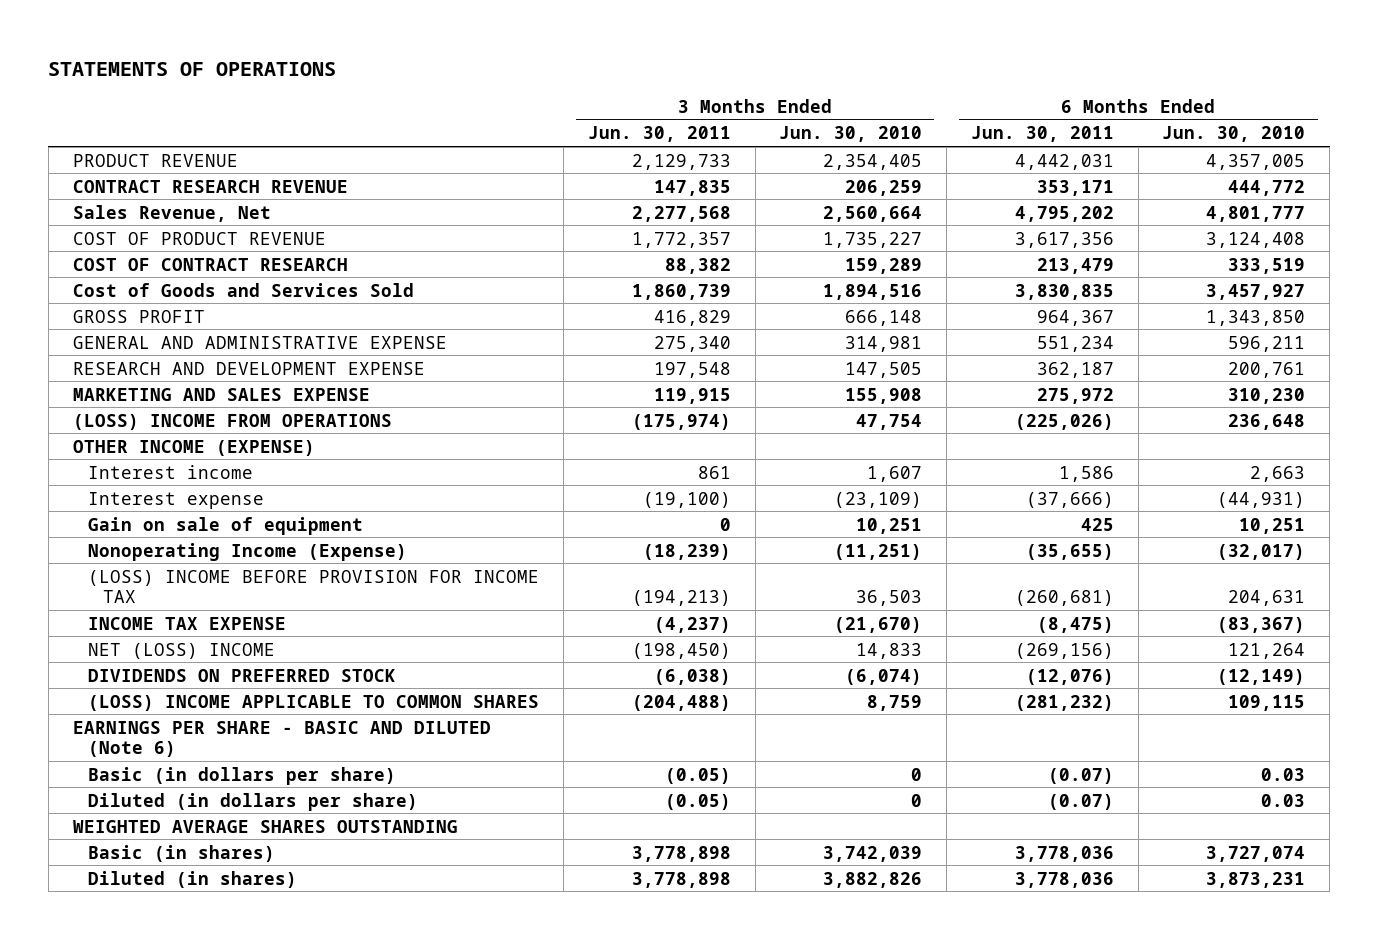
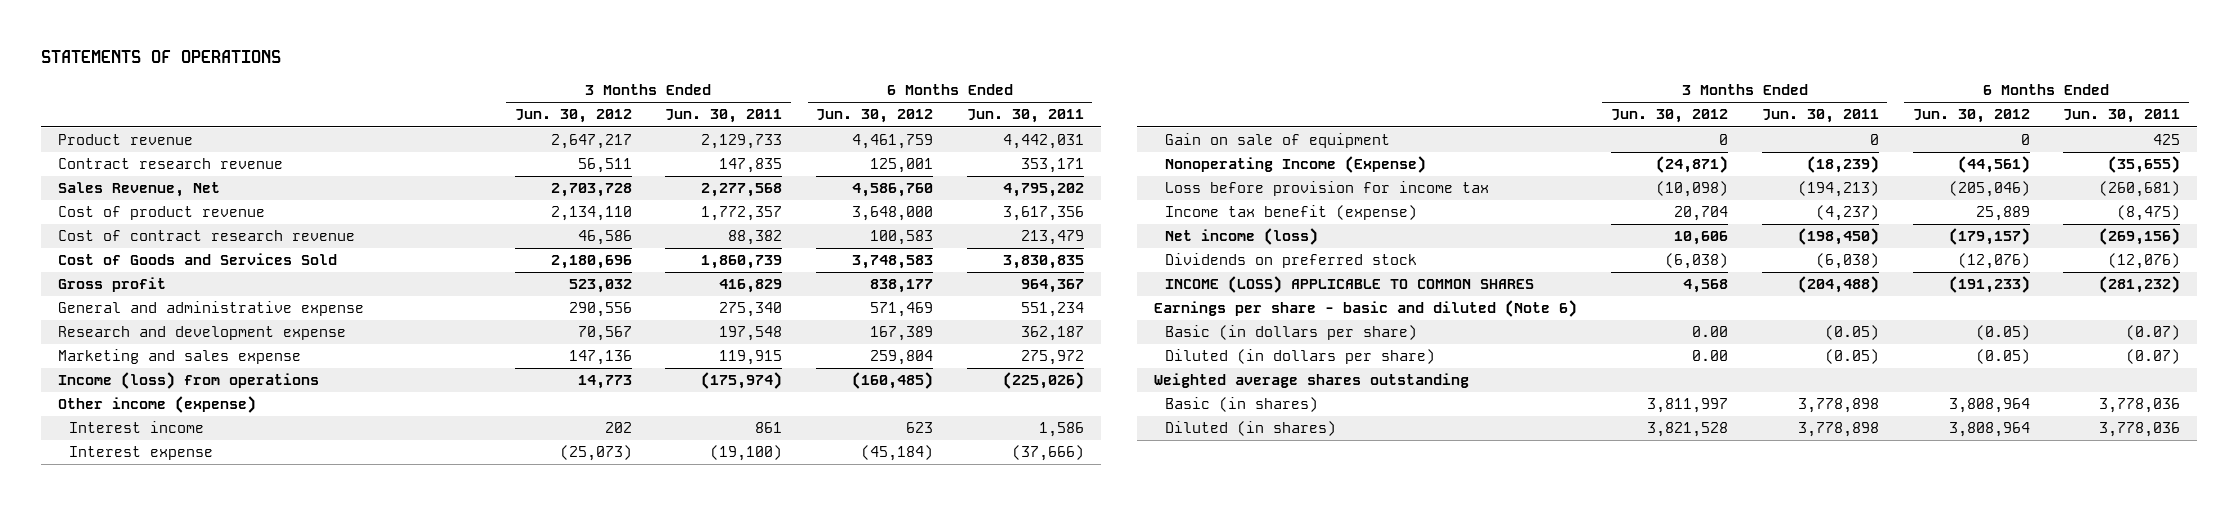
[779,126,923,143] Jun. 30, 2010 -> none
[1162,126,1306,143] Jun. 30, 2010 -> none
none -> [514,109,632,124] Jun. 30, 2012
none -> [816,109,934,124] Jun. 30, 2012
[72,153,238,167] PRODUCT REVENUE -> [57,134,193,146] Product revenue
[72,179,348,193] CONTRACT RESEARCH REVENUE -> [57,158,283,170] Contract research revenue
[72,231,326,245] COST OF PRODUCT REVENUE -> [57,206,265,221] Cost of product revenue
[72,257,348,271] COST OF CONTRACT RESEARCH -> [57,230,355,242] Cost of contract research revenue
[72,309,205,323] GROSS PROFIT -> [57,277,166,293] Gross profit
[72,335,447,349] GENERAL AND ADMINISTRATIVE EXPENSE -> [57,301,364,317] General and administrative expense
[72,361,425,375] RESEARCH AND DEVELOPMENT EXPENSE -> [57,326,346,341] Research and development expense
[72,387,370,401] MARKETING AND SALES EXPENSE -> [57,349,301,365] Marketing and sales expense
[72,413,392,430] (LOSS) INCOME FROM OPERATIONS -> [57,372,319,390] Income (loss) from operations
[72,439,315,456] OTHER INCOME (EXPENSE) -> [57,396,256,414] Other income (expense)
[88,569,540,603] (LOSS) INCOME BEFORE PROVISION FOR INCOME TAX -> [1165,181,1490,197] Loss before provision for income tax
[88,616,287,630] INCOME TAX EXPENSE -> [1165,205,1418,221] Income tax benefit (expense)
[88,642,276,659] NET (LOSS) INCOME -> [1165,228,1319,246] Net income (loss)
[88,668,397,682] DIVIDENDS ON PREFERRED STOCK -> [1165,253,1418,269] Dividends on preferred stock
[88,694,540,711] (LOSS) INCOME APPLICABLE TO COMMON SHARES -> [1165,276,1535,294] INCOME (LOSS) APPLICABLE TO COMMON SHARES
[72,720,491,757] EARNINGS PER SHARE - BASIC AND DILUTED (Note 6) -> [1154,300,1578,318] Earnings per share - basic and diluted (Note 6)
[72,819,458,833] WEIGHTED AVERAGE SHARES OUTSTANDING -> [1154,373,1470,389] Weighted average shares outstanding

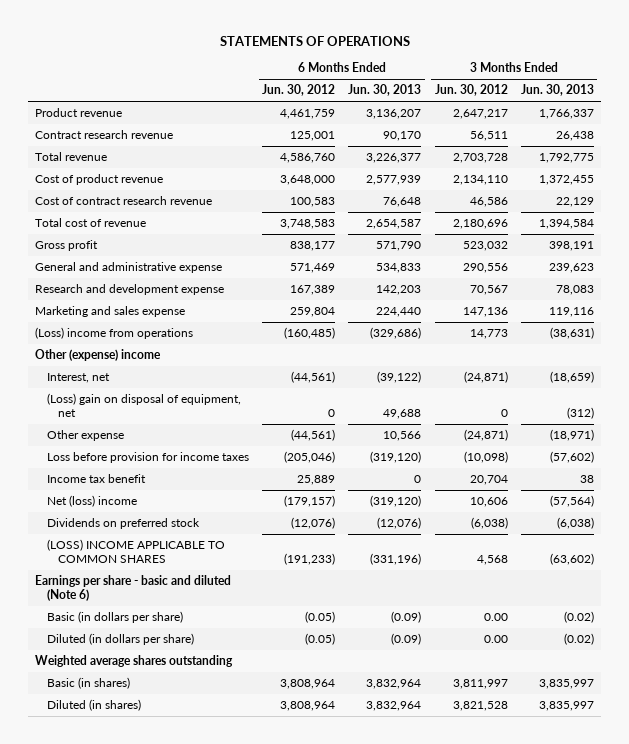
[665,109,783,124] Jun. 30, 2011 -> none
[966,109,1084,124] Jun. 30, 2011 -> none
none -> [348,84,422,97] Jun. 30, 2013
none -> [520,84,594,97] Jun. 30, 2013
[57,182,220,198] Sales Revenue, Net -> [35,152,108,162] Total revenue
[57,253,337,266] Cost of Goods and Services Sold -> [35,218,147,228] Total cost of revenue
[68,421,204,434] Interest income -> none
[68,446,213,461] Interest expense -> none
[57,372,319,390] Income (loss) from operations -> [35,327,194,340] (Loss) income from operations
[57,396,256,414] Other income (expense) -> [35,349,162,362] Other (expense) income
none -> [46,373,110,384] Interest, net
[1165,133,1391,149] Gain on sale of equipment -> [46,393,241,418] (Loss) gain on disposal of equipment, net
[1165,156,1427,174] Nonoperating Income (Expense) -> [46,430,124,442] Other expense
[1165,181,1490,197] Loss before provision for income tax -> [46,452,249,464] Loss before provision for income taxes
[1165,205,1418,221] Income tax benefit (expense) -> [46,474,146,484] Income tax benefit
[1165,228,1319,246] Net income (loss) -> [46,495,137,508] Net (loss) income
[1165,276,1535,294] INCOME (LOSS) APPLICABLE TO COMMON SHARES -> [46,539,225,564] (LOSS) INCOME APPLICABLE TO COMMON SHARES

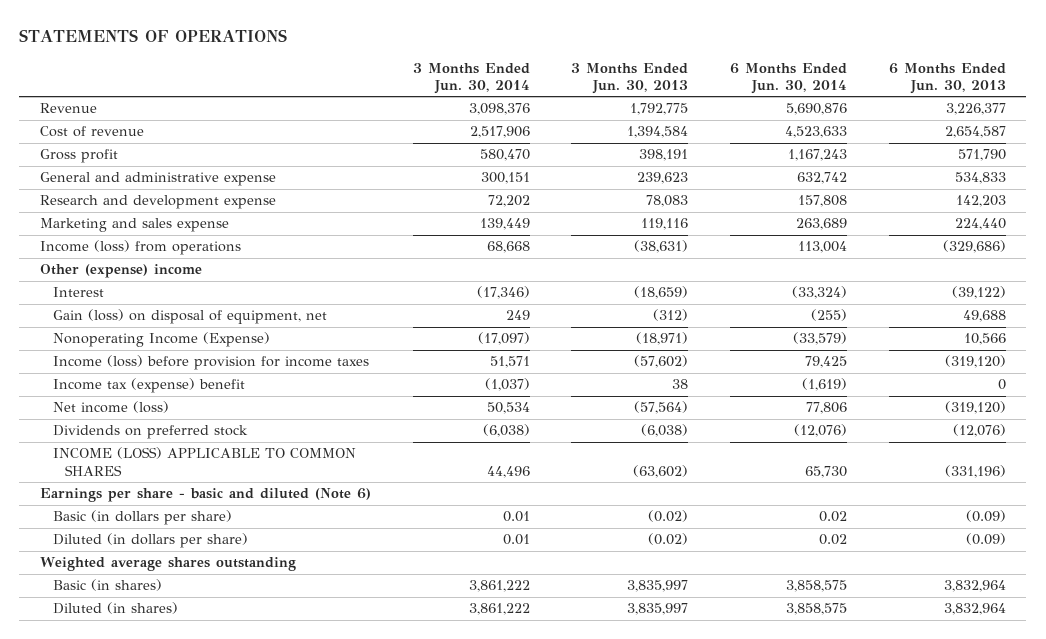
[261,84,335,97] Jun. 30, 2012 -> none
[434,84,508,97] Jun. 30, 2012 -> none
none -> [412,62,530,94] 3 Months Ended Jun. 30, 2014
none -> [729,62,847,94] 6 Months Ended Jun. 30, 2014
[35,130,174,140] Contract research revenue -> none
[35,152,108,162] Total revenue -> none
[35,196,213,206] Cost of contract research revenue -> none
[35,218,147,228] Total cost of revenue -> none
[35,108,123,118] Product revenue -> [40,103,98,114] Revenue
[366,109,422,120] 3,136,207 -> [945,103,1006,116] 3,226,377
[538,109,594,120] 1,766,337 -> [630,103,689,116] 1,792,775
[35,174,164,186] Cost of product revenue -> [40,126,145,138] Cost of revenue
[366,175,422,186] 2,577,939 -> [944,126,1006,139] 2,654,587
[538,175,594,186] 1,372,455 -> [627,126,689,139] 1,394,584
[35,327,194,340] (Loss) income from operations -> [40,240,242,256] Income (loss) from operations
[46,373,110,384] Interest, net -> [52,287,104,298] Interest
[46,393,241,418] (Loss) gain on disposal of equipment, net -> [52,309,327,325] Gain (loss) on disposal of equipment, net
[46,430,124,442] Other expense -> [52,332,270,348] Nonoperating Income (Expense)
[46,452,249,464] Loss before provision for income taxes -> [52,355,369,371] Income (loss) before provision for income taxes
[46,474,146,484] Income tax benefit -> [52,378,245,394] Income tax (expense) benefit
[46,495,137,508] Net (loss) income -> [52,401,169,414] Net income (loss)
[46,539,225,564] (LOSS) INCOME APPLICABLE TO COMMON SHARES -> [52,447,356,476] INCOME (LOSS) APPLICABLE TO COMMON SHARES

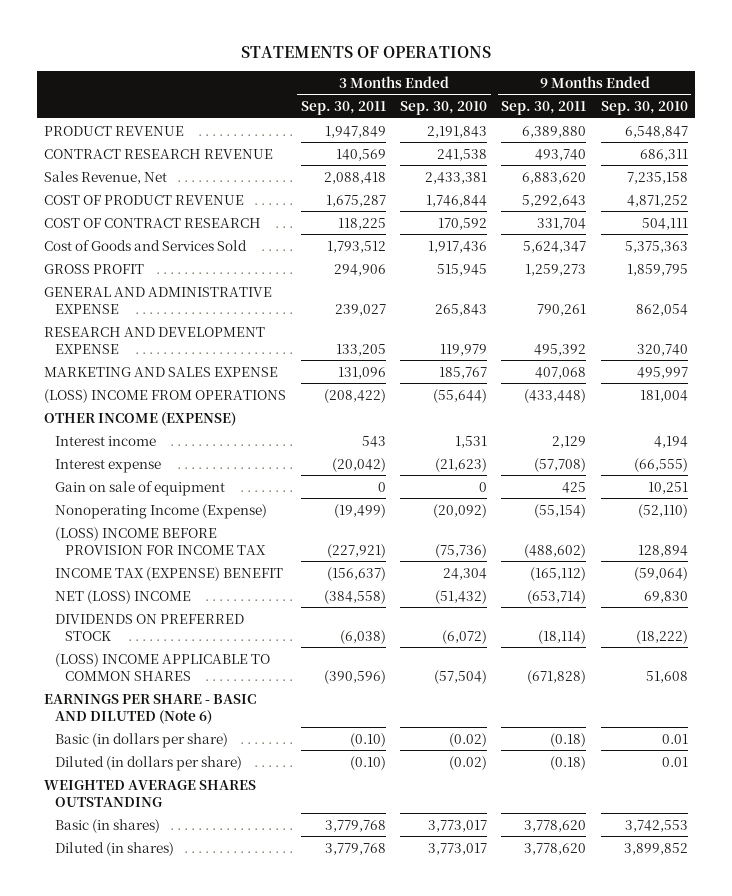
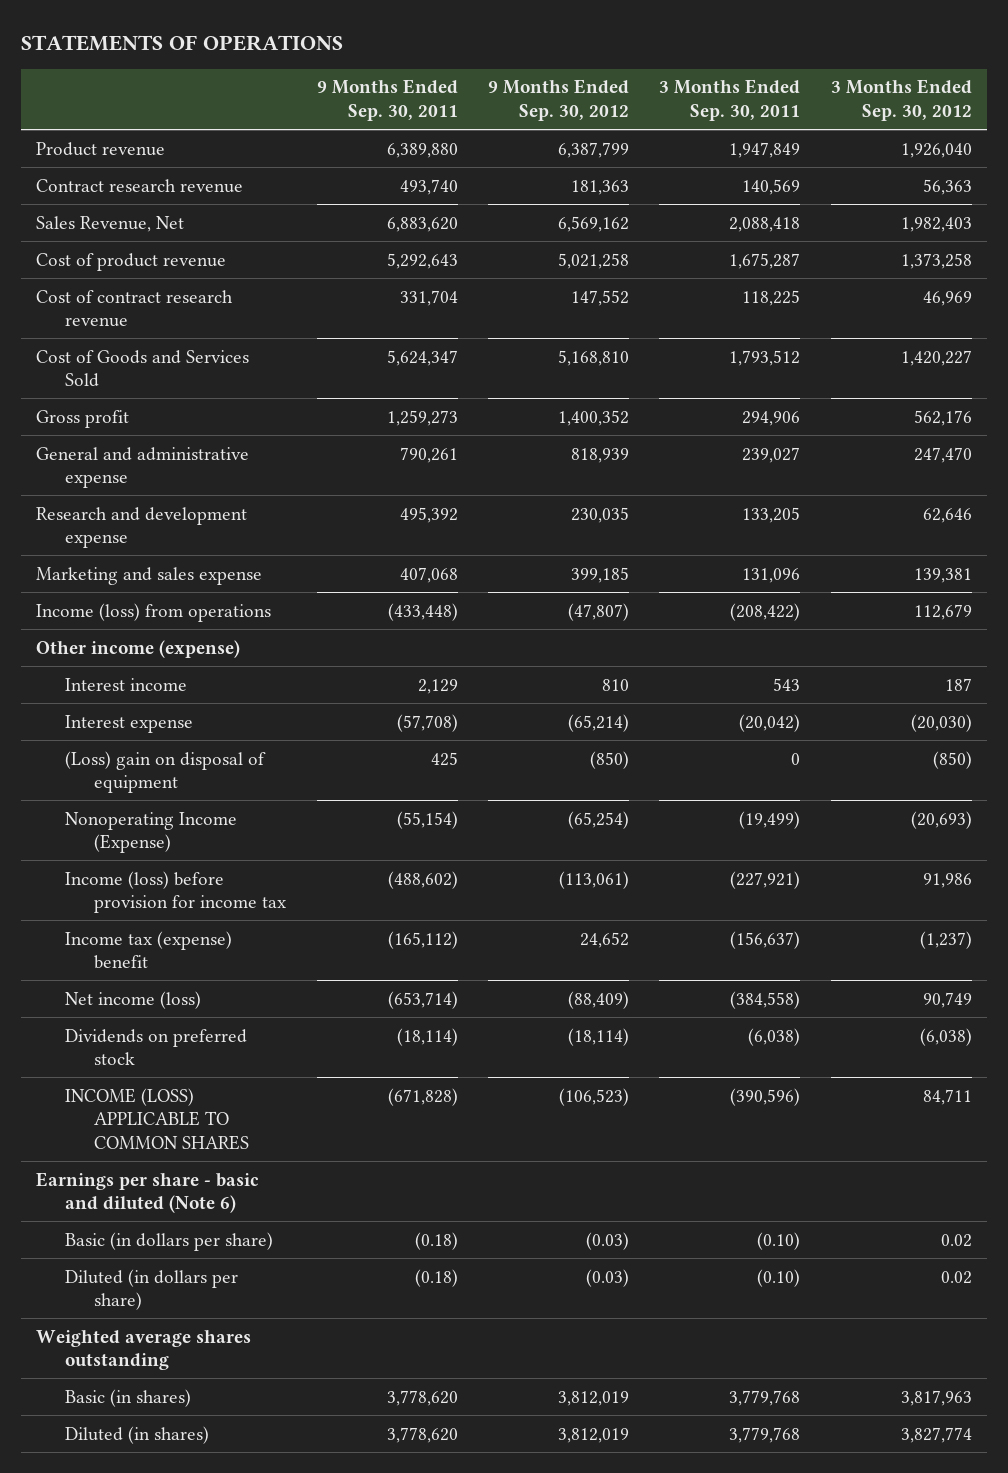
[399,101,487,116] Sep. 30, 2010 -> none
[600,101,688,116] Sep. 30, 2010 -> none
none -> [488,79,630,121] 9 Months Ended Sep. 30, 2012
none -> [830,79,972,121] 3 Months Ended Sep. 30, 2012
[44,125,185,136] PRODUCT REVENUE -> [35,141,165,156] Product revenue
[44,148,274,159] CONTRACT RESEARCH REVENUE -> [35,178,243,193] Contract research revenue
[44,194,245,205] COST OF PRODUCT REVENUE -> [35,252,226,271] Cost of product revenue
[44,217,262,228] COST OF CONTRACT RESEARCH -> [35,289,233,328] Cost of contract research revenue
[44,263,145,274] GROSS PROFIT -> [35,409,129,428] Gross profit
[44,286,273,314] GENERAL AND ADMINISTRATIVE EXPENSE -> [35,446,249,489] General and administrative expense
[44,326,266,354] RESEARCH AND DEVELOPMENT EXPENSE -> [35,506,247,549] Research and development expense
[44,366,279,377] MARKETING AND SALES EXPENSE -> [35,566,262,585] Marketing and sales expense
[44,388,287,403] (LOSS) INCOME FROM OPERATIONS -> [35,602,271,622] Income (loss) from operations
[44,411,237,426] OTHER INCOME (EXPENSE) -> [35,639,240,658] Other income (expense)
[54,480,225,496] Gain on sale of equipment -> [65,750,267,794] (Loss) gain on disposal of equipment
[54,526,267,555] (LOSS) INCOME BEFORE PROVISION FOR INCOME TAX -> [65,870,288,914] Income (loss) before provision for income tax
[54,566,283,581] INCOME TAX (EXPENSE) BENEFIT -> [65,930,233,970] Income tax (expense) benefit
[54,589,191,604] NET (LOSS) INCOME -> [65,990,202,1009] Net income (loss)
[54,613,244,641] DIVIDENDS ON PREFERRED STOCK -> [65,1028,248,1066] Dividends on preferred stock
[54,652,270,681] (LOSS) INCOME APPLICABLE TO COMMON SHARES -> [65,1087,250,1150] INCOME (LOSS) APPLICABLE TO COMMON SHARES
[44,693,257,724] EARNINGS PER SHARE - BASIC AND DILUTED (Note 6) -> [35,1171,259,1214] Earnings per share - basic and diluted (Note 6)
[44,779,257,807] WEIGHTED AVERAGE SHARES OUTSTANDING -> [35,1329,251,1371] Weighted average shares outstanding

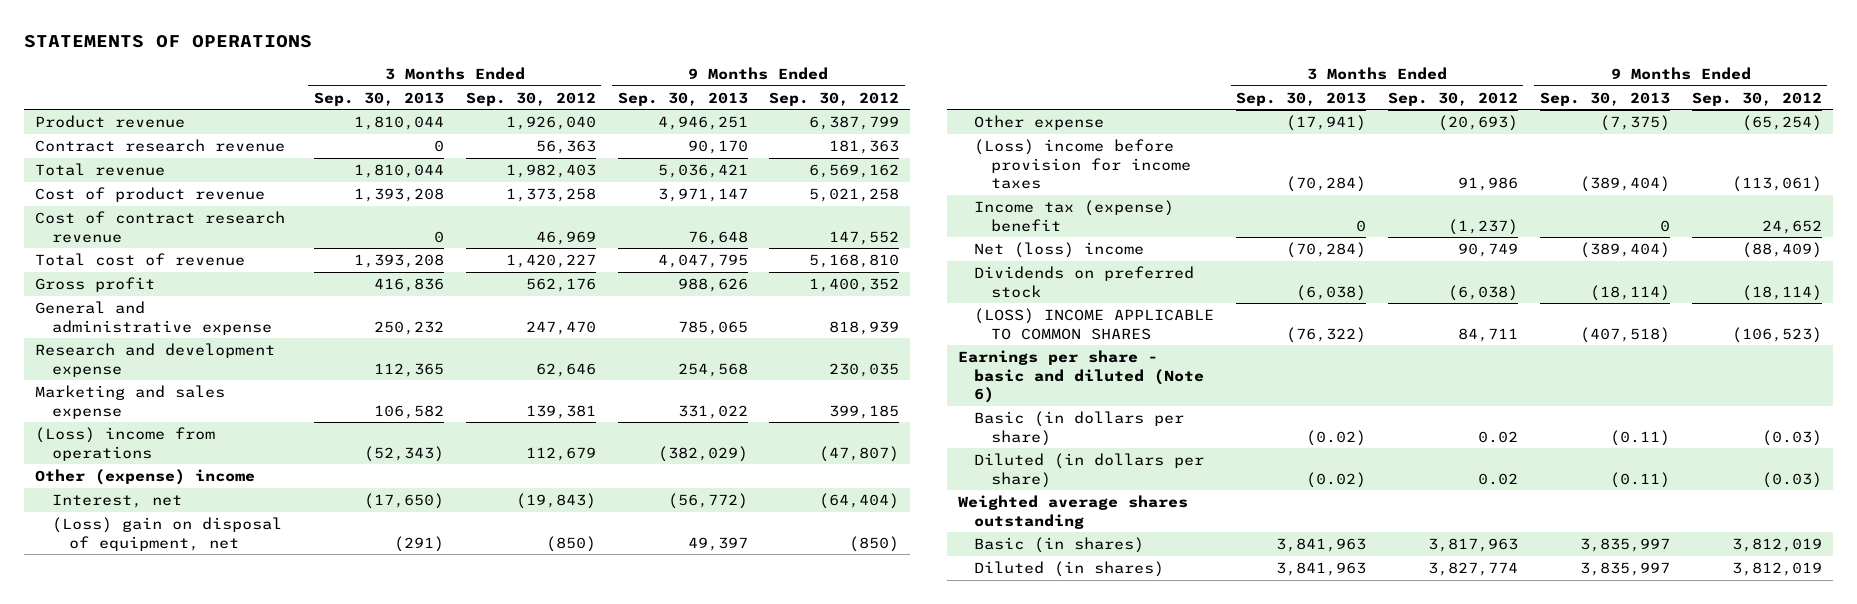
[316,79,458,121] 9 Months Ended Sep. 30, 2011 -> none
[659,79,801,121] 3 Months Ended Sep. 30, 2011 -> none
none -> [313,91,444,106] Sep. 30, 2013
none -> [617,91,748,106] Sep. 30, 2013
[35,215,184,232] Sales Revenue, Net -> [35,163,166,177] Total revenue
[35,349,249,388] Cost of Goods and Services Sold -> [35,253,246,267] Total cost of revenue
[65,677,188,691] Interest income -> none
[65,714,194,733] Interest expense -> none
[35,602,271,622] Income (loss) from operations -> [35,427,216,461] (Loss) income from operations
[35,639,240,658] Other income (expense) -> [35,469,256,486] Other (expense) income
none -> [52,494,183,509] Interest, net
[65,750,267,794] (Loss) gain on disposal of equipment -> [52,517,283,551] (Loss) gain on disposal of equipment, net
[65,811,238,854] Nonoperating Income (Expense) -> [974,115,1105,131] Other expense
[65,870,288,914] Income (loss) before provision for income tax -> [974,139,1191,190] (Loss) income before provision for income taxes
[65,990,202,1009] Net income (loss) -> [974,242,1145,259] Net (loss) income
[65,1087,250,1150] INCOME (LOSS) APPLICABLE TO COMMON SHARES -> [974,308,1215,340] (LOSS) INCOME APPLICABLE TO COMMON SHARES

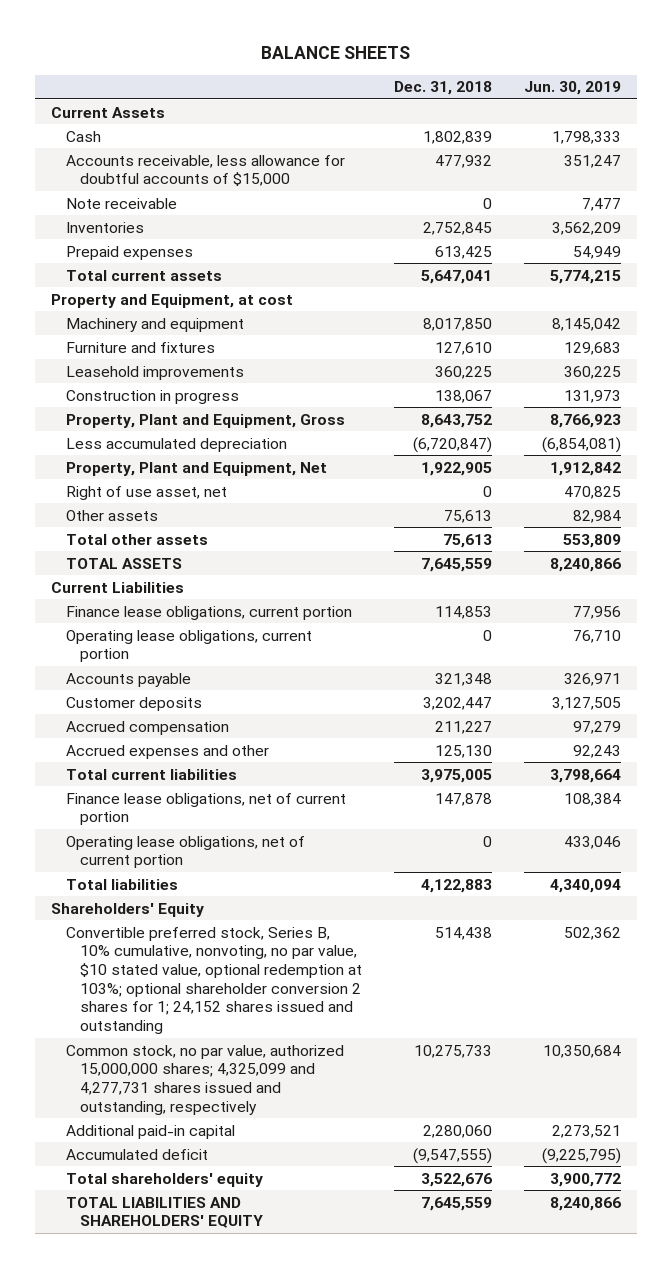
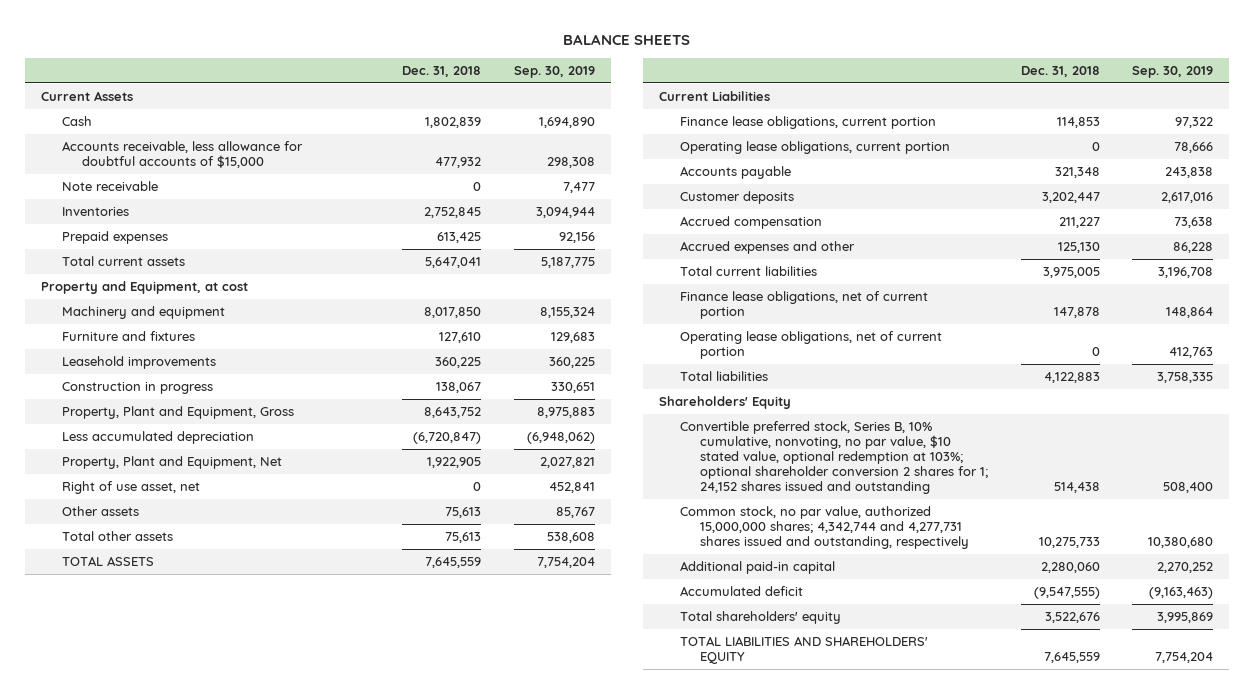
[524,81,622,96] Jun. 30, 2019 -> none
none -> [513,65,595,78] Sep. 30, 2019
[65,1044,344,1115] Common stock, no par value, authorized 15,000,000 shares; 4,325,099 and 4,277,731 shares issued and outstanding, respectively -> [679,505,970,550] Common stock, no par value, authorized 15,000,000 shares; 4,342,744 and 4,277,731 shares issued and outstanding, respectively

